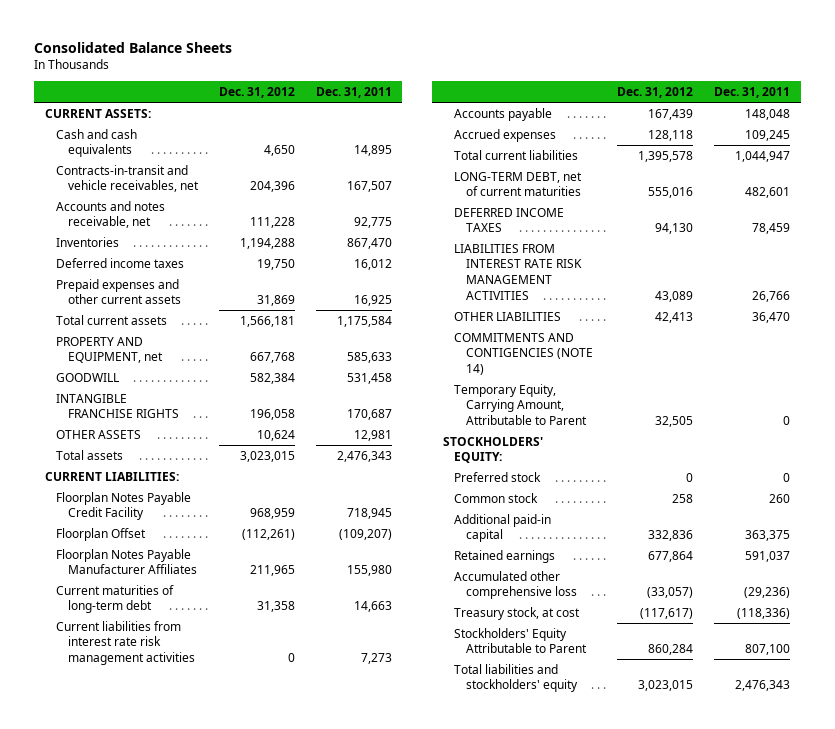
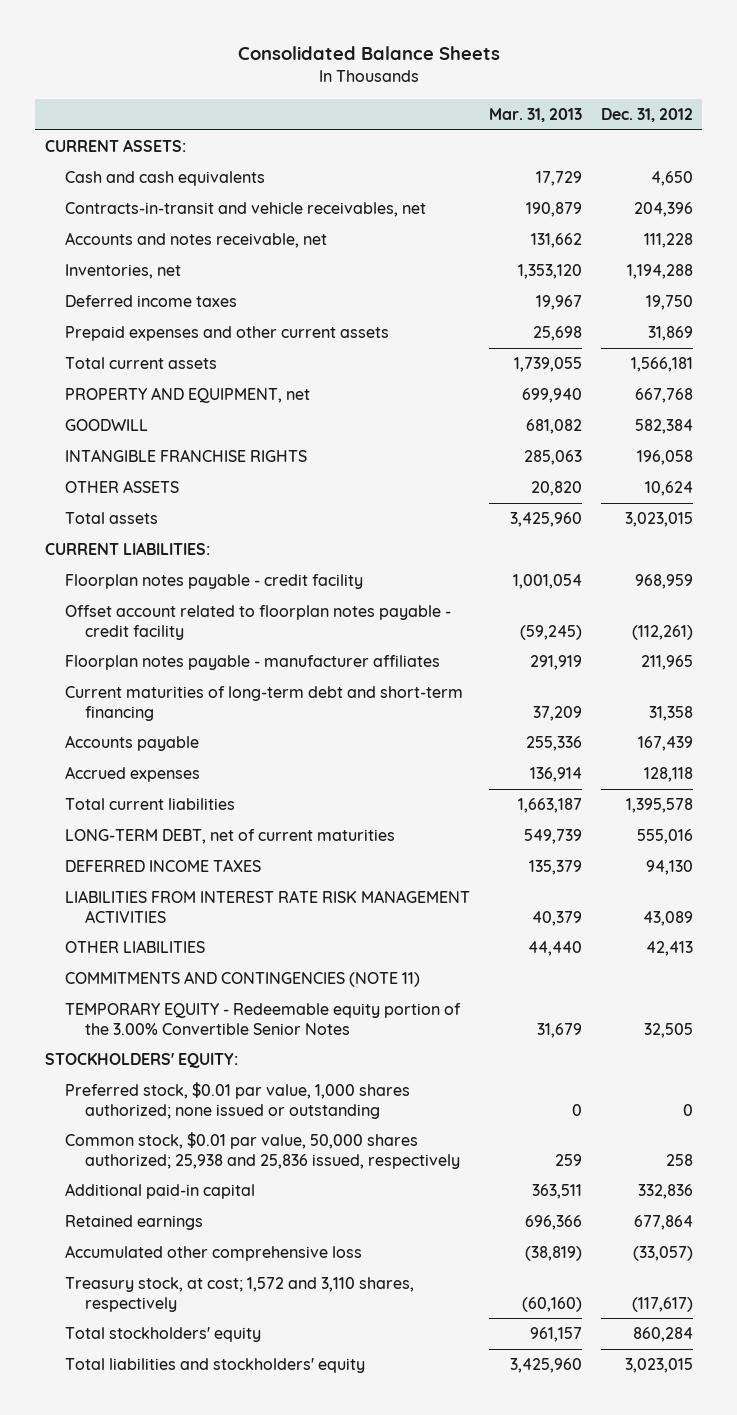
[315,86,392,98] Dec. 31, 2011 -> none
none -> [488,107,582,122] Mar. 31, 2013
[56,236,120,247] Inventories -> [64,264,181,280] Inventories, net
[56,620,195,666] Current liabilities from interest rate risk management activities -> none
[56,491,192,521] Floorplan Notes Payable Credit Facility -> [64,574,363,590] Floorplan notes payable - credit facility
[56,527,147,541] Floorplan Offset -> [64,605,451,640] Offset account related to floorplan notes payable - credit facility
[56,548,197,575] Floorplan Notes Payable Manufacturer Affiliates -> [64,655,440,671] Floorplan notes payable - manufacturer affiliates
[56,584,175,614] Current maturities of long-term debt -> [64,686,463,721] Current maturities of long-term debt and short-term financing
[454,332,593,376] COMMITMENTS AND CONTIGENCIES (NOTE 14) -> [64,971,420,988] COMMITMENTS AND CONTINGENCIES (NOTE 11)
[454,383,587,426] Temporary Equity, Carrying Amount, Attributable to Parent -> [64,1002,461,1035] TEMPORARY EQUITY - Redeemable equity portion of the 3.00% Convertible Senior Notes
[454,471,542,482] Preferred stock -> [64,1082,410,1119] Preferred stock, $0.01 par value, 1,000 shares authorized; none issued or outstanding
[454,492,539,503] Common stock -> [64,1132,461,1169] Common stock, $0.01 par value, 50,000 shares authorized; 25,938 and 25,836 issued, respectively
[454,606,581,620] Treasury stock, at cost -> [64,1277,414,1312] Treasury stock, at cost; 1,572 and 3,110 shares, respectively
[454,627,587,654] Stockholders' Equity Attributable to Parent -> [64,1327,261,1343] Total stockholders' equity

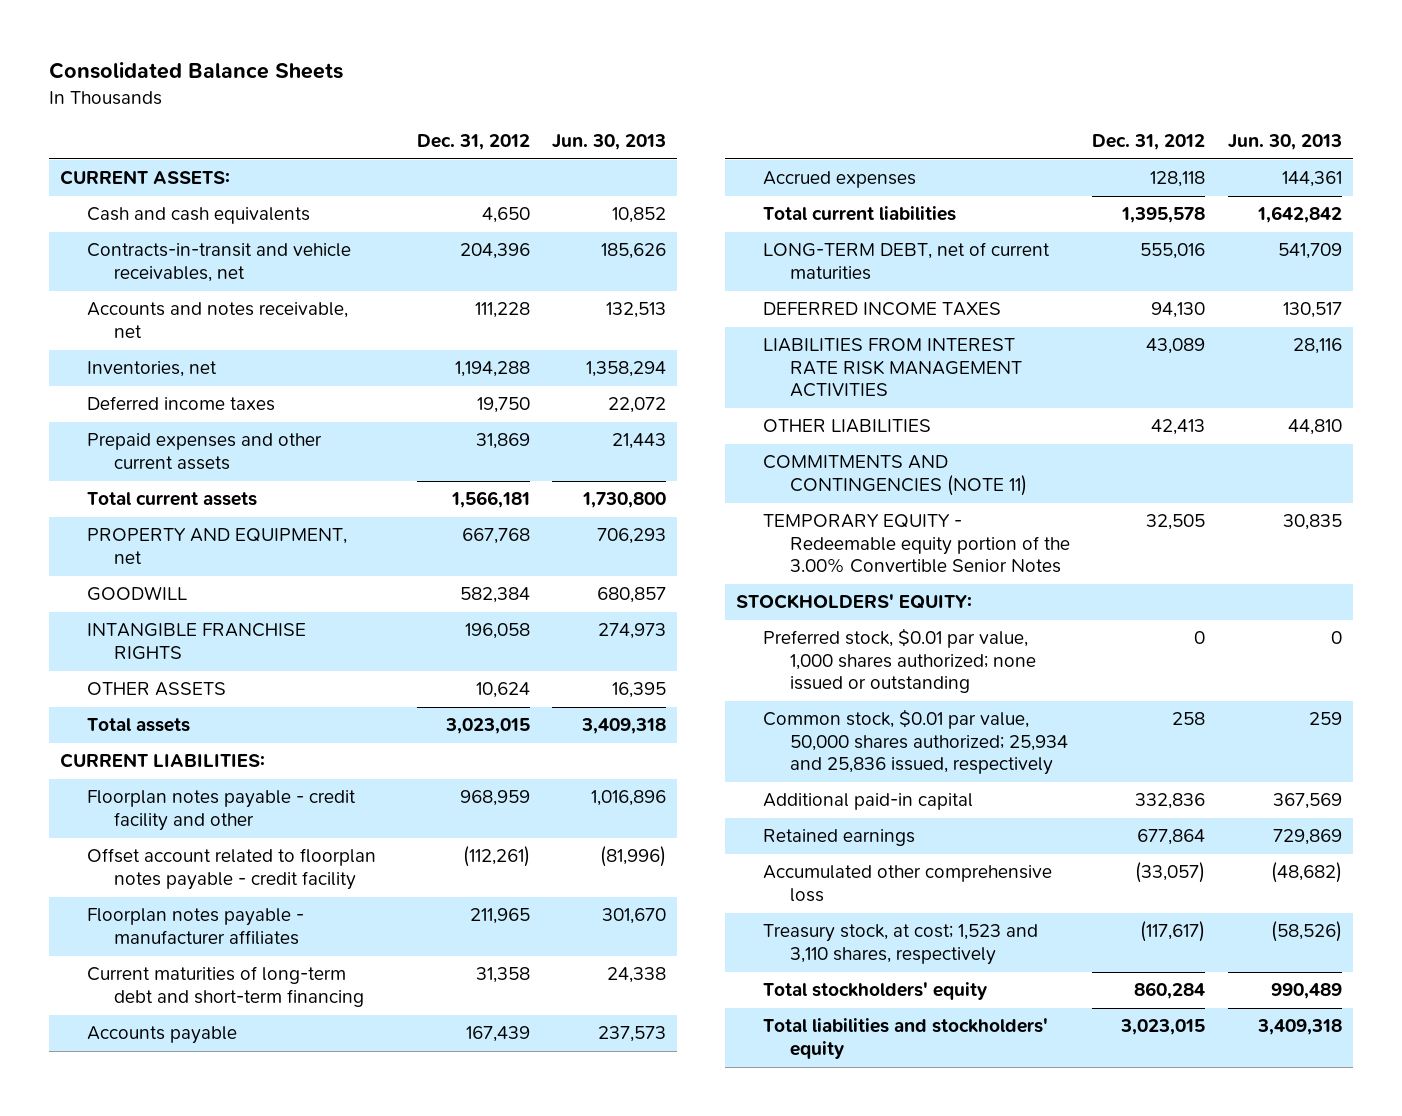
[488,107,582,122] Mar. 31, 2013 -> none
none -> [552,134,667,151] Jun. 30, 2013
[64,574,363,590] Floorplan notes payable - credit facility -> [87,790,357,831] Floorplan notes payable - credit facility and other
[64,1132,461,1169] Common stock, $0.01 par value, 50,000 shares authorized; 25,938 and 25,836 issued, respectively -> [762,709,1068,776] Common stock, $0.01 par value, 50,000 shares authorized; 25,934 and 25,836 issued, respectively
[64,1277,414,1312] Treasury stock, at cost; 1,572 and 3,110 shares, respectively -> [762,924,1038,965] Treasury stock, at cost; 1,523 and 3,110 shares, respectively

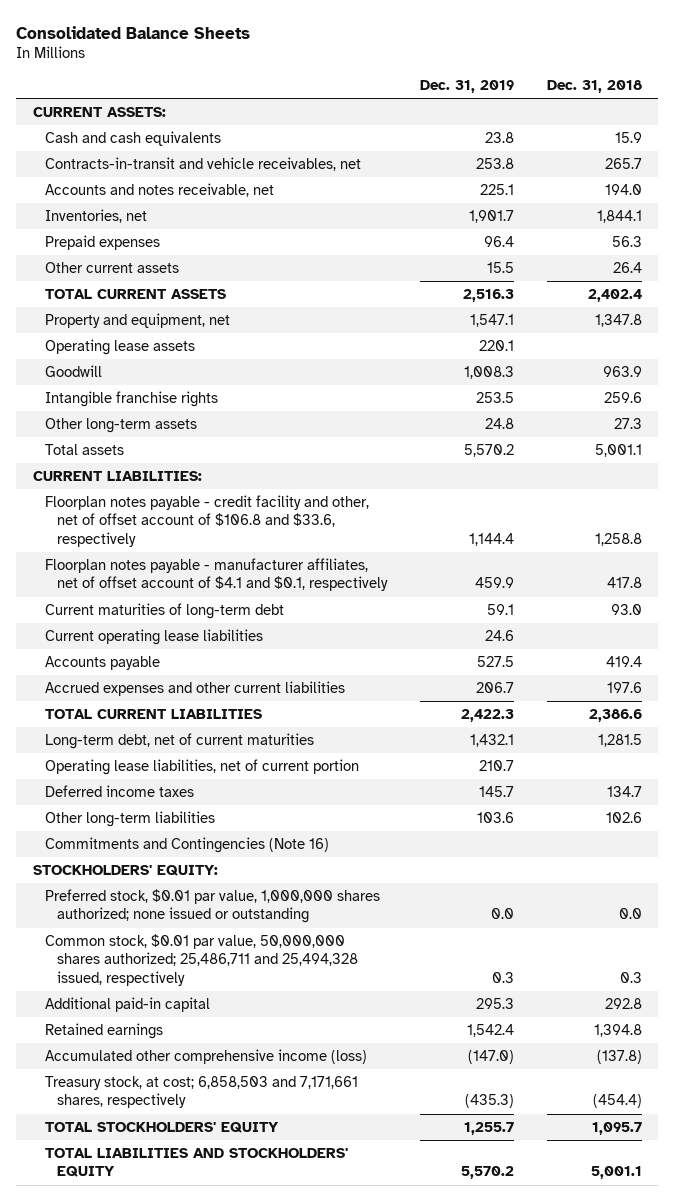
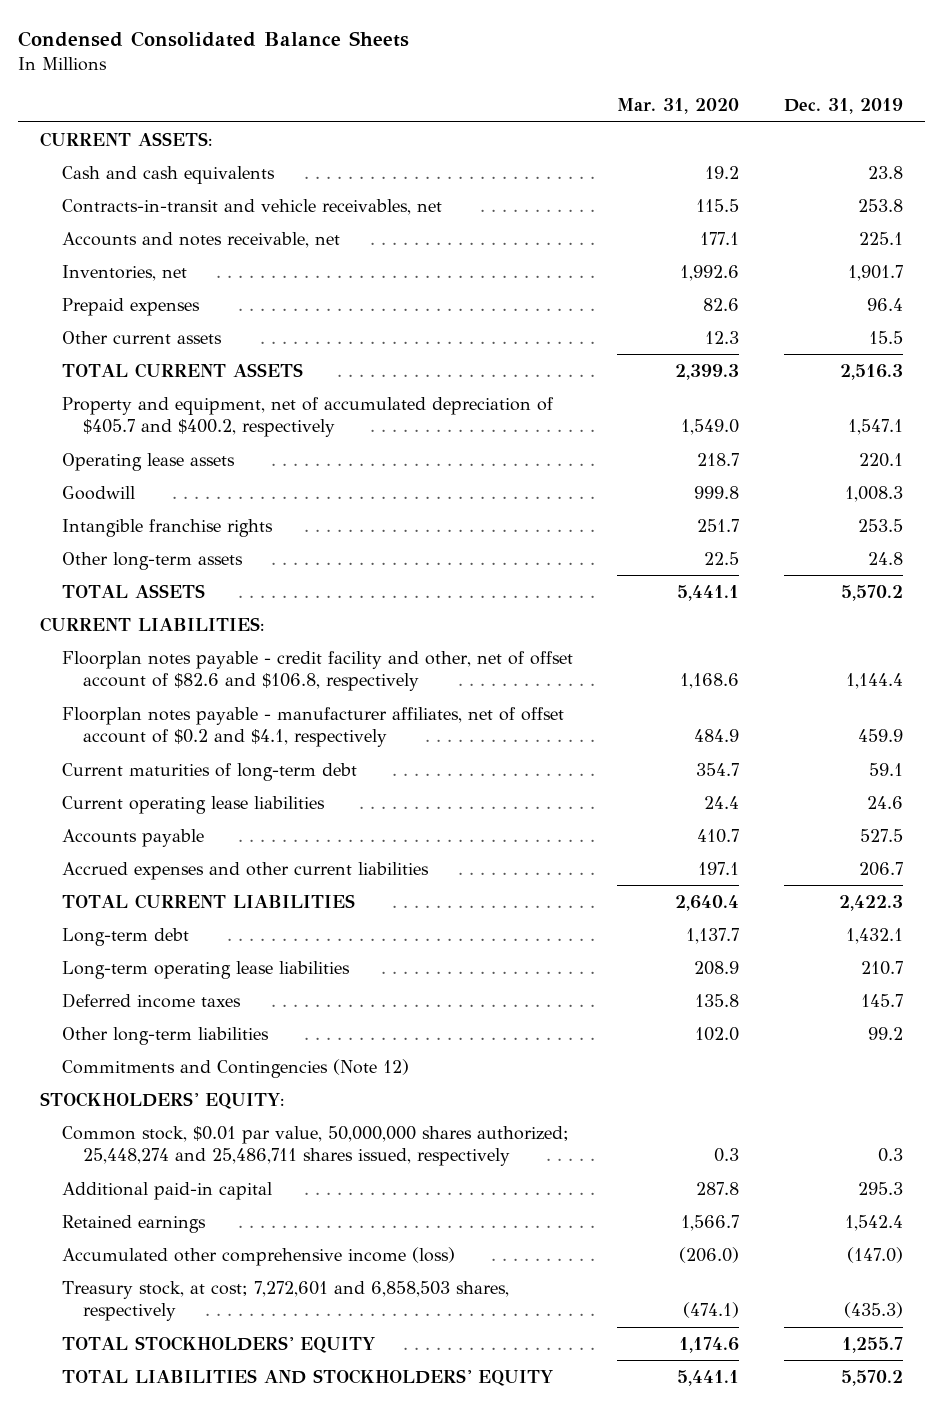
[16,25,251,39] Consolidated Balance Sheets -> [18,31,410,48] Condensed Consolidated Balance Sheets
[546,80,642,94] Dec. 31, 2018 -> none
none -> [617,98,740,115] Mar. 31, 2020
[44,313,230,329] Property and equipment, net -> [61,396,554,438] Property and equipment, net of accumulated depreciation of $405.7 and $400.2, respectively
[44,444,124,456] Total assets -> [61,583,205,598] TOTAL ASSETS
[44,495,369,547] Floorplan notes payable - credit facility and other, net of offset account of $106.8 and $33.6, respectively -> [61,650,573,692] Floorplan notes payable - credit facility and other, net of offset account of $82.6 and $106.8, respectively
[44,558,389,592] Floorplan notes payable - manufacturer affiliates, net of offset account of $4.1 and $0.1, respectively -> [61,706,564,748] Floorplan notes payable - manufacturer affiliates, net of offset account of $0.2 and $4.1, respectively
[44,733,314,750] Long-term debt, net of current maturities -> [61,927,189,946] Long-term debt
[44,759,359,776] Operating lease liabilities, net of current portion -> [61,960,350,979] Long-term operating lease liabilities
[476,812,514,824] 103.6 -> [867,1026,903,1040] 99.2
[44,837,329,854] Commitments and Contingencies (Note 16) -> [61,1058,409,1078] Commitments and Contingencies (Note 12)
[44,889,380,924] Preferred stock, $0.01 par value, 1,000,000 shares authorized; none issued or outstanding -> none
[44,934,359,986] Common stock, $0.01 par value, 50,000,000 shares authorized; 25,486,711 and 25,494,328 issued, respectively -> [61,1125,569,1167] Common stock, $0.01 par value, 50,000,000 shares authorized; 25,448,274 and 25,486,711 shares issued, respectively
[44,1076,358,1109] Treasury stock, at cost; 6,858,503 and 7,171,661 shares, respectively -> [61,1280,509,1322] Treasury stock, at cost; 7,272,601 and 6,858,503 shares, respectively

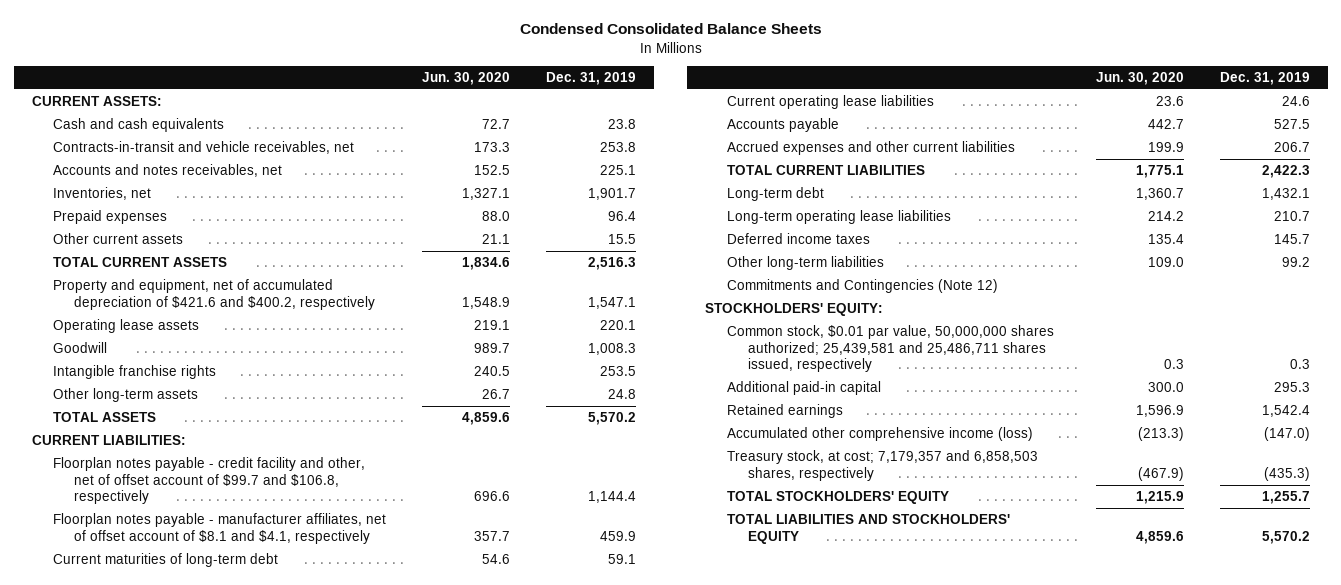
[617,98,740,115] Mar. 31, 2020 -> none
none -> [421,71,510,85] Jun. 30, 2020
[61,231,340,248] Accounts and notes receivable, net -> [52,164,282,178] Accounts and notes receivables, net
[61,396,554,438] Property and equipment, net of accumulated depreciation of $405.7 and $400.2, respectively -> [52,279,376,310] Property and equipment, net of accumulated depreciation of $421.6 and $400.2, respectively
[61,650,573,692] Floorplan notes payable - credit facility and other, net of offset account of $82.6 and $106.8, respectively -> [52,457,365,505] Floorplan notes payable - credit facility and other, net of offset account of $99.7 and $106.8, respectively
[61,706,564,748] Floorplan notes payable - manufacturer affiliates, net of offset account of $0.2 and $4.1, respectively -> [52,513,386,544] Floorplan notes payable - manufacturer affiliates, net of offset account of $8.1 and $4.1, respectively
[61,1125,569,1167] Common stock, $0.01 par value, 50,000,000 shares authorized; 25,448,274 and 25,486,711 shares issued, respectively -> [726,325,1054,373] Common stock, $0.01 par value, 50,000,000 shares authorized; 25,439,581 and 25,486,711 shares issued, respectively
[61,1280,509,1322] Treasury stock, at cost; 7,272,601 and 6,858,503 shares, respectively -> [726,450,1038,481] Treasury stock, at cost; 7,179,357 and 6,858,503 shares, respectively

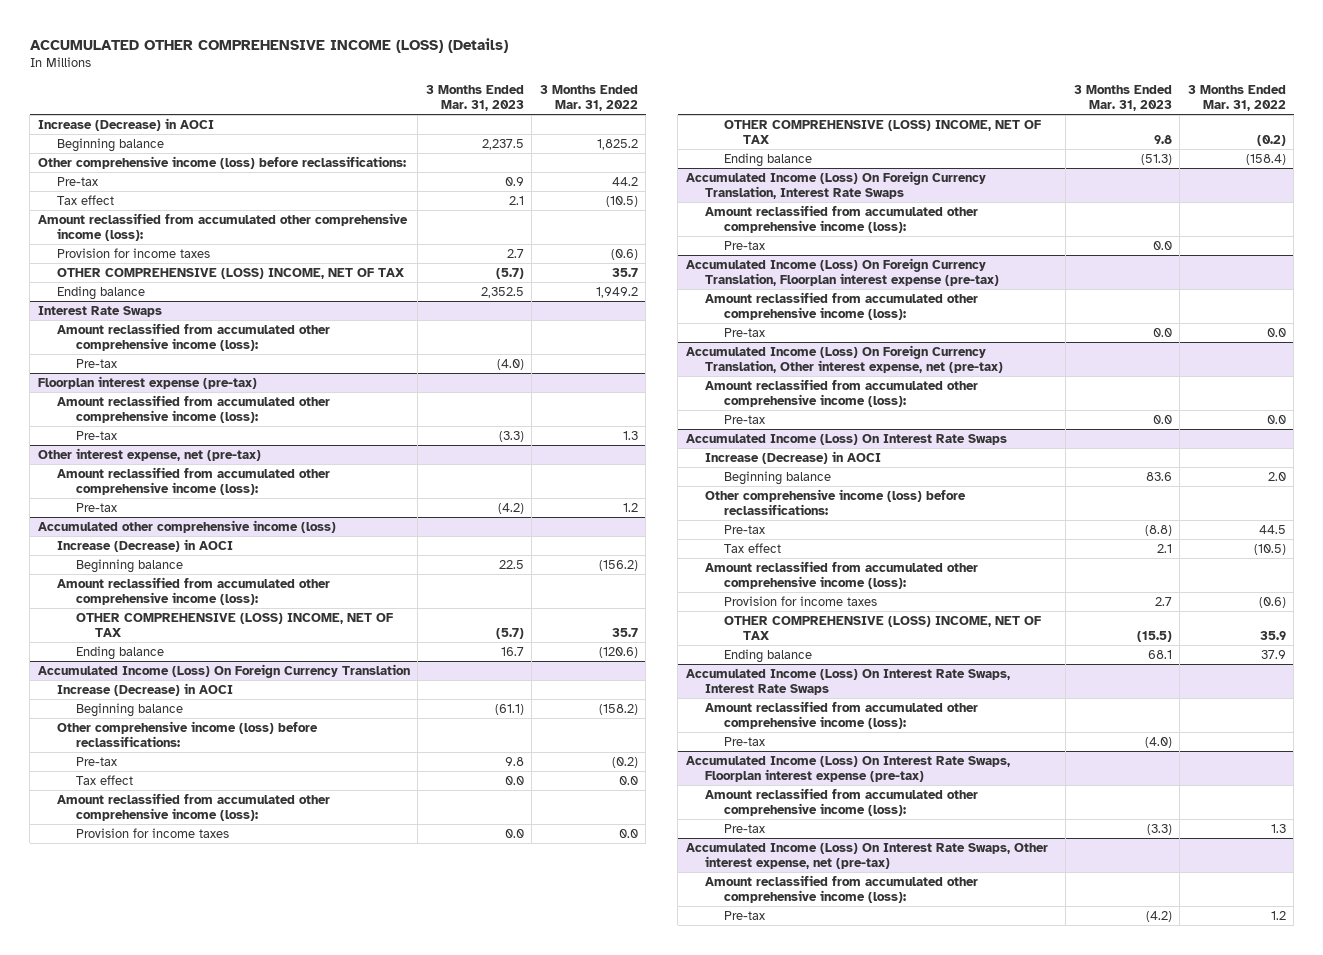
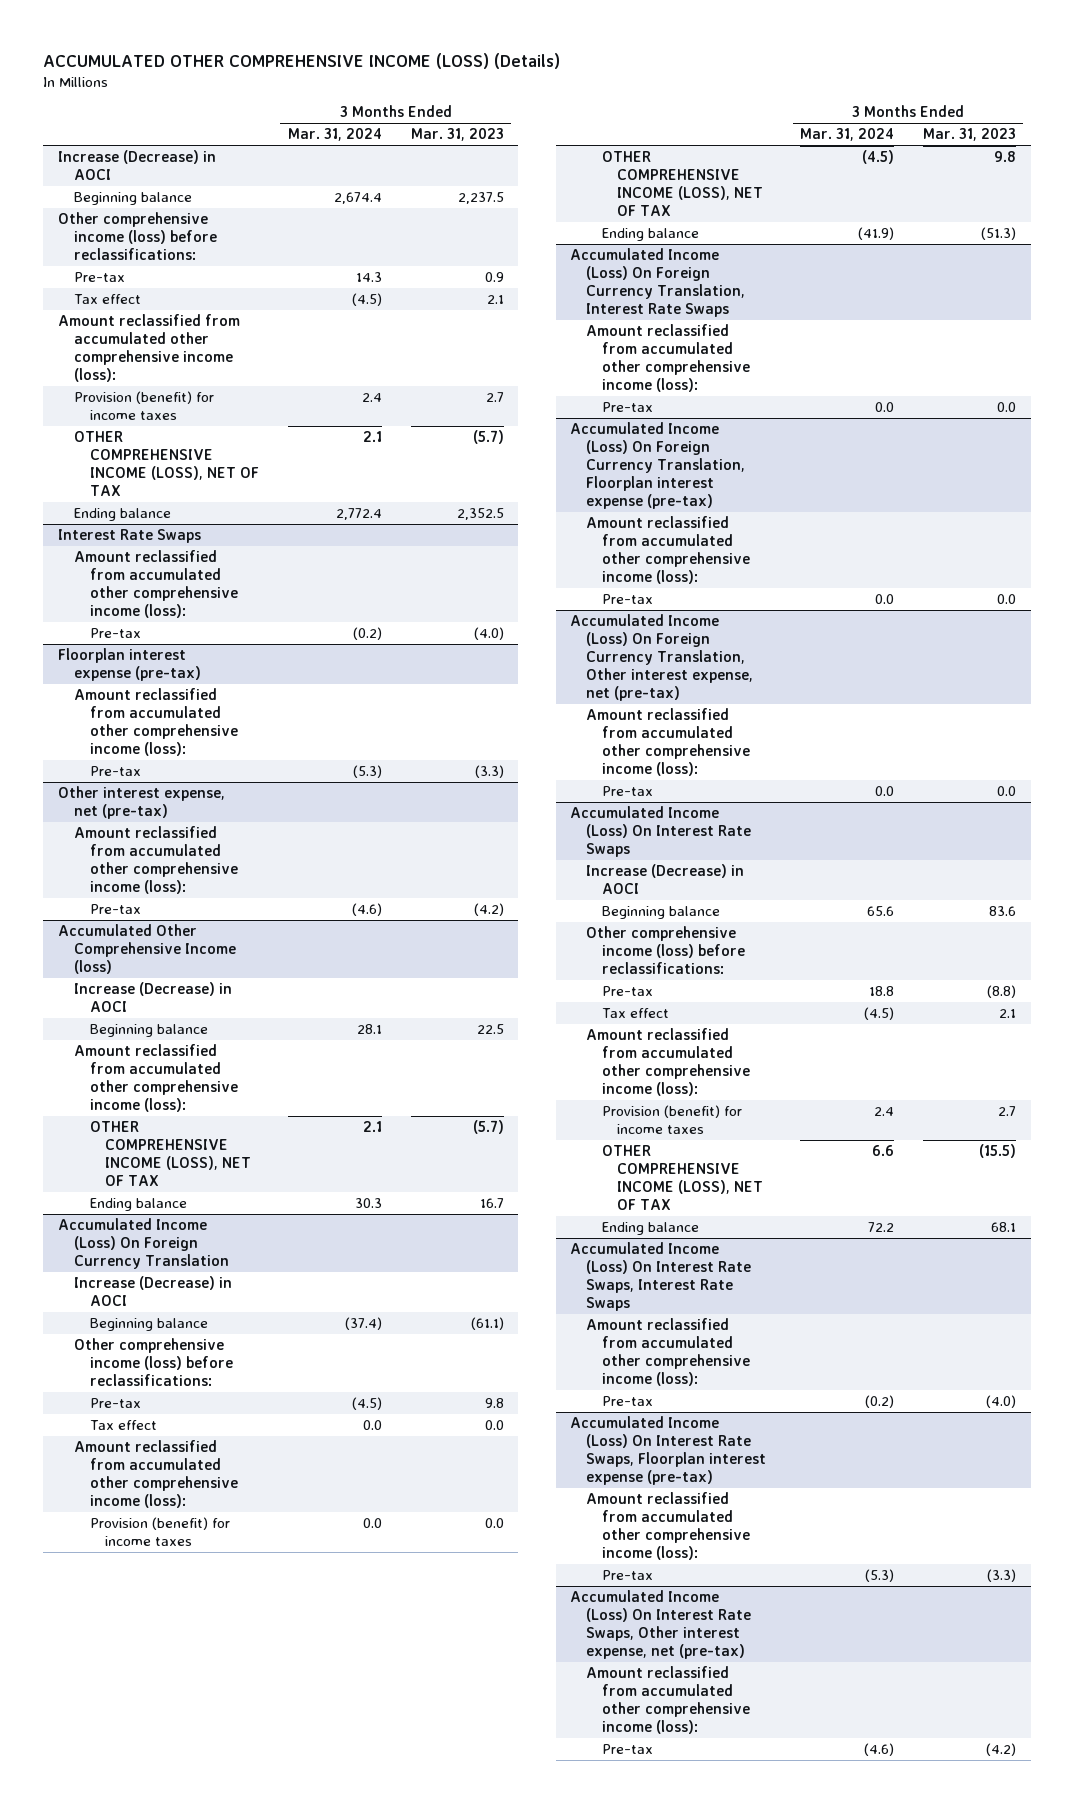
[539,84,638,112] 3 Months Ended Mar. 31, 2022 -> none
none -> [287,128,382,142] Mar. 31, 2024
[56,247,210,258] Provision for income taxes -> [73,391,214,420] Provision (benefit) for income taxes
[56,267,404,279] OTHER COMPREHENSIVE (LOSS) INCOME, NET OF TAX -> [73,431,259,496] OTHER COMPREHENSIVE INCOME (LOSS), NET OF TAX
[37,519,336,533] Accumulated other comprehensive income (loss) -> [58,924,236,974] Accumulated Other Comprehensive Income (loss)
[75,612,393,637] OTHER COMPREHENSIVE (LOSS) INCOME, NET OF TAX -> [89,1121,252,1186] OTHER COMPREHENSIVE INCOME (LOSS), NET OF TAX
[75,827,229,838] Provision for income taxes -> [89,1517,230,1546] Provision (benefit) for income taxes
[723,119,1041,144] OTHER COMPREHENSIVE (LOSS) INCOME, NET OF TAX -> [601,151,764,216] OTHER COMPREHENSIVE INCOME (LOSS), NET OF TAX
[723,595,877,606] Provision for income taxes -> [601,1105,742,1134] Provision (benefit) for income taxes
[723,615,1041,640] OTHER COMPREHENSIVE (LOSS) INCOME, NET OF TAX -> [601,1145,764,1210] OTHER COMPREHENSIVE INCOME (LOSS), NET OF TAX

